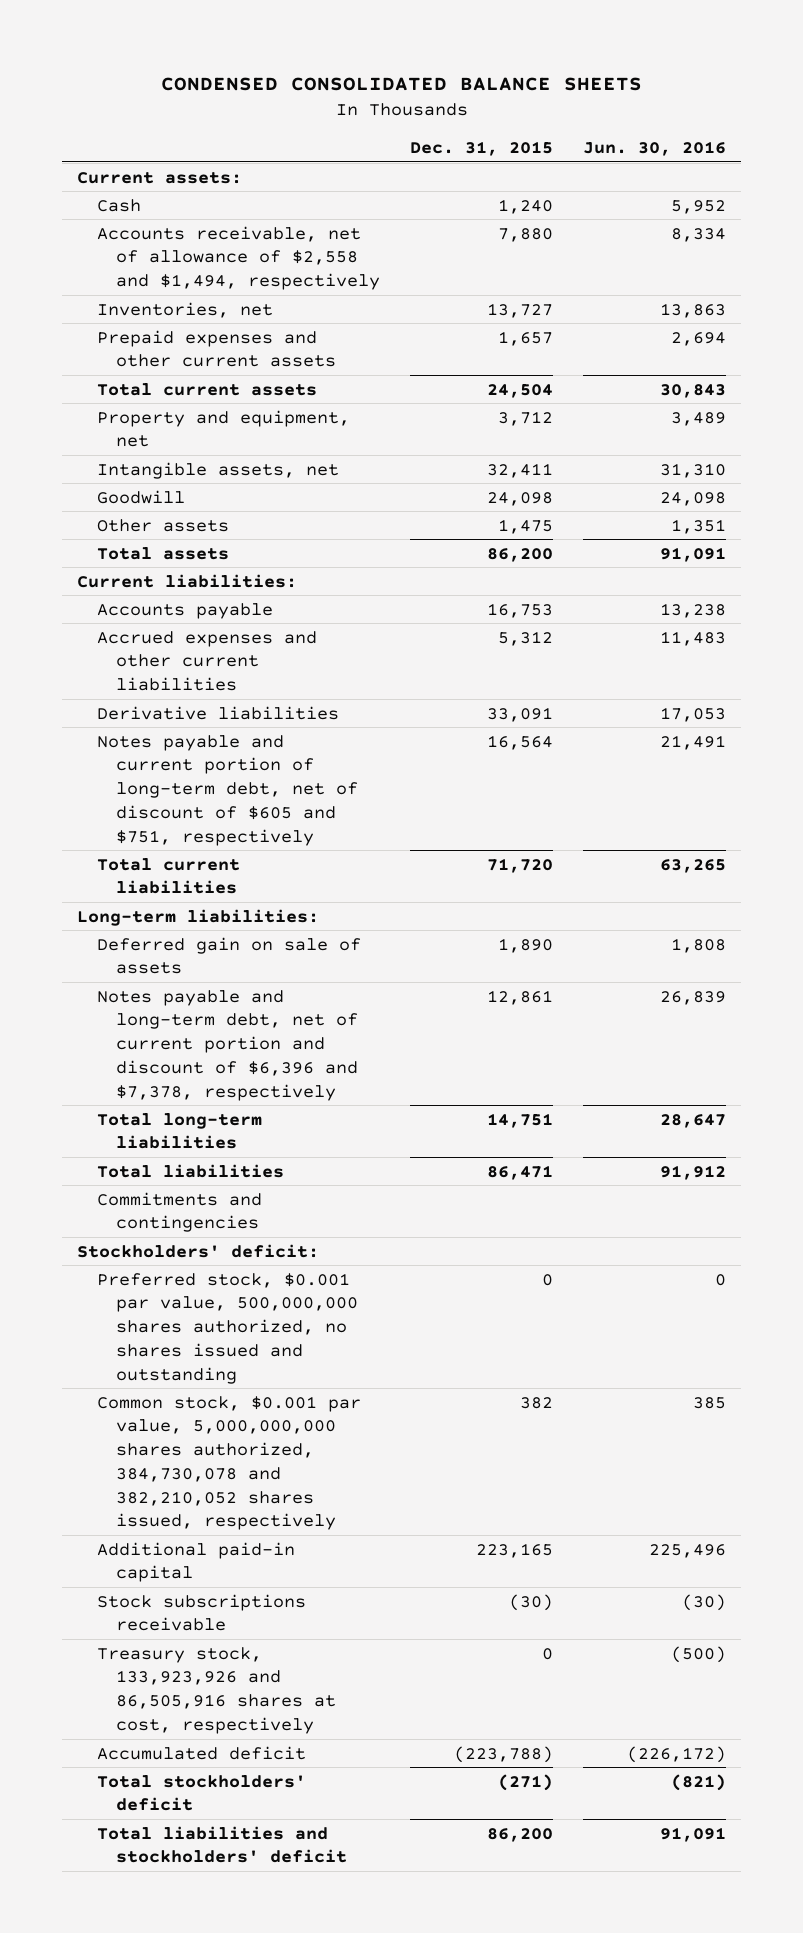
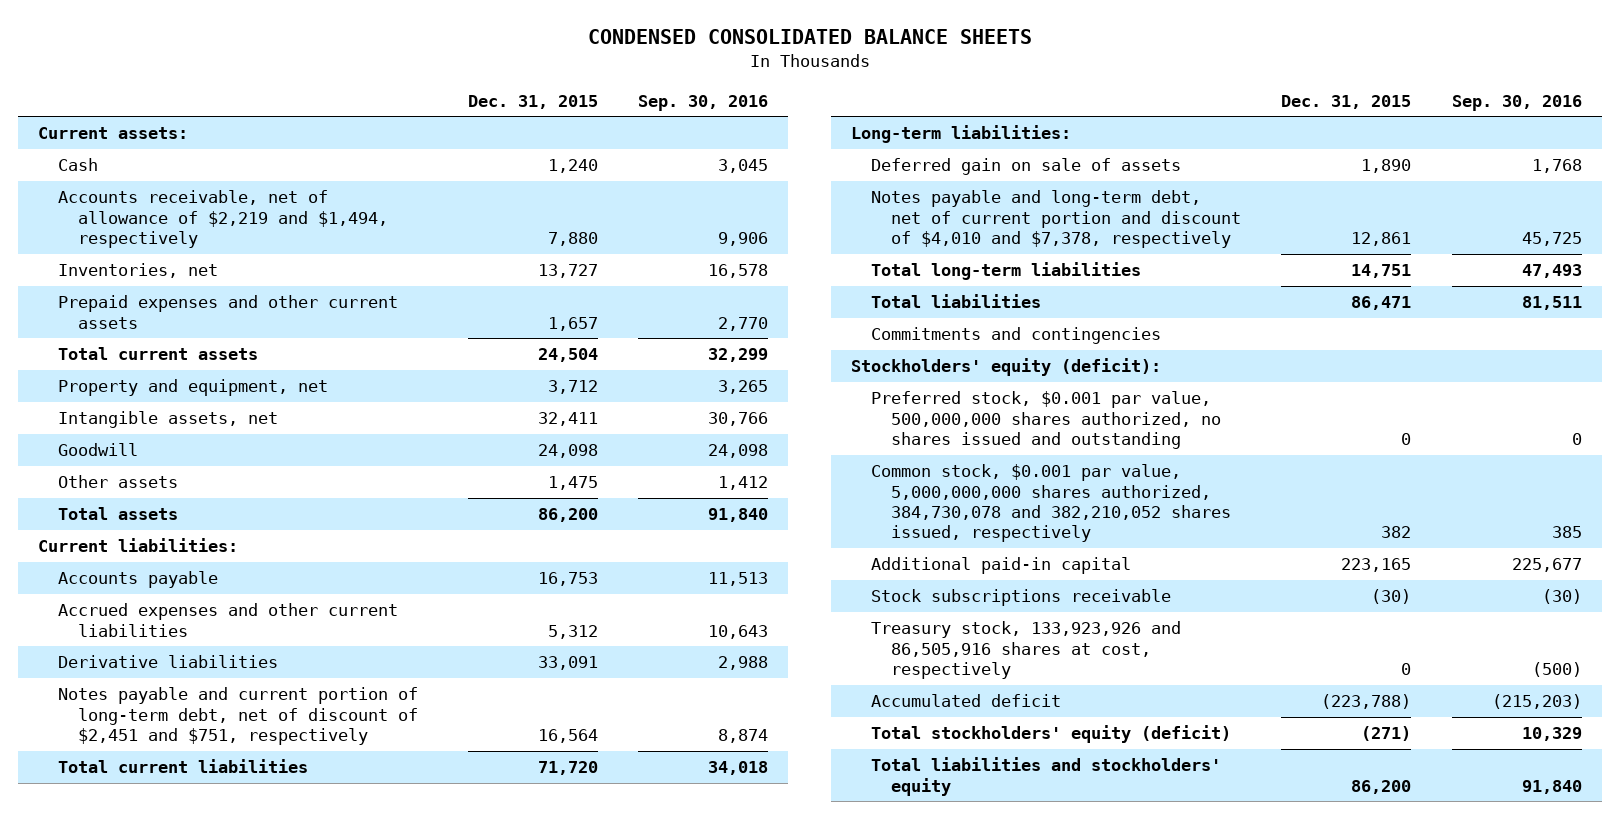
[583,141,727,157] Jun. 30, 2016 -> none
none -> [638,94,769,111] Sep. 30, 2016
[96,225,381,291] Accounts receivable, net of allowance of $2,558 and $1,494, respectively -> [57,190,388,249] Accounts receivable, net of allowance of $2,219 and $1,494, respectively
[96,734,359,846] Notes payable and current portion of long-term debt, net of discount of $605 and $751, respectively -> [57,687,418,746] Notes payable and current portion of long-term debt, net of discount of $2,451 and $751, respectively
[96,989,359,1101] Notes payable and long-term debt, net of current portion and discount of $6,396 and $7,378, respectively -> [871,190,1242,249] Notes payable and long-term debt, net of current portion and discount of $4,010 and $7,378, respectively
[76,1243,319,1258] Stockholders' deficit: -> [851,358,1162,377] Stockholders' equity (deficit):
[96,1774,306,1812] Total stockholders' deficit -> [871,725,1232,744] Total stockholders' equity (deficit)
[96,1825,348,1864] Total liabilities and stockholders' deficit -> [871,757,1222,796] Total liabilities and stockholders' equity

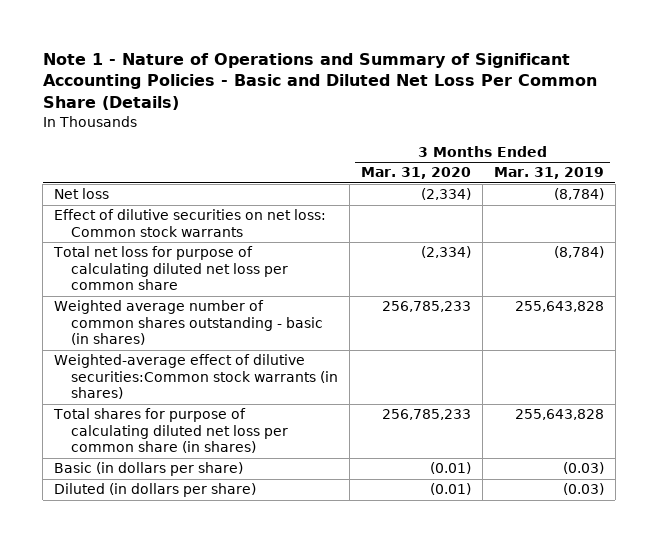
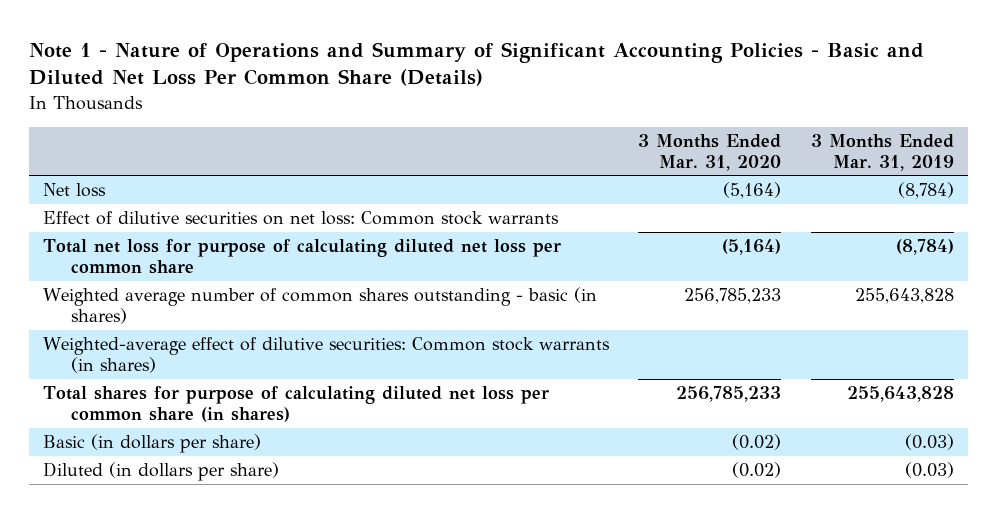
[421,188,472,201] (2,334) -> [723,181,782,199] (5,164)
[421,246,472,259] (2,334) -> [722,238,782,255] (5,164)
[54,354,339,400] Weighted-average effect of dilutive securities:Common stock warrants (in shares) -> [43,336,611,374] Weighted-average effect of dilutive securities: Common stock warrants (in shares)
[430,462,472,475] (0.01) -> [732,433,782,450] (0.02)
[430,483,472,496] (0.01) -> [732,461,782,478] (0.02)

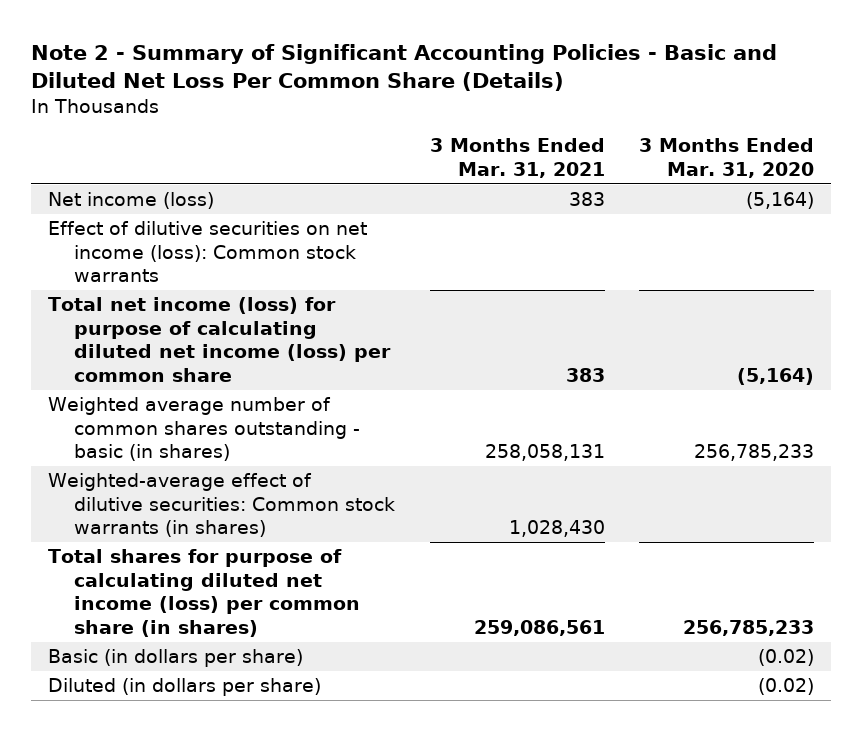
[28,41,924,87] Note 1 - Nature of Operations and Summary of Significant Accounting Policies - Basic and Diluted Net Loss Per Common Share (Details) -> [31,43,778,92] Note 2 - Summary of Significant Accounting Policies - Basic and Diluted Net Loss Per Common Share (Details)
[810,133,954,171] 3 Months Ended Mar. 31, 2019 -> none
none -> [429,138,605,178] 3 Months Ended Mar. 31, 2021
[43,182,107,197] Net loss -> [48,192,215,210] Net income (loss)
[43,210,560,225] Effect of dilutive securities on net loss: Common stock warrants -> [48,221,368,283] Effect of dilutive securities on net income (loss): Common stock warrants
[43,238,562,275] Total net loss for purpose of calculating diluted net loss per common share -> [48,297,392,382] Total net income (loss) for purpose of calculating diluted net income (loss) per common share
[43,385,550,423] Total shares for purpose of calculating diluted net loss per common share (in shares) -> [48,549,361,637] Total shares for purpose of calculating diluted net income (loss) per common share (in shares)

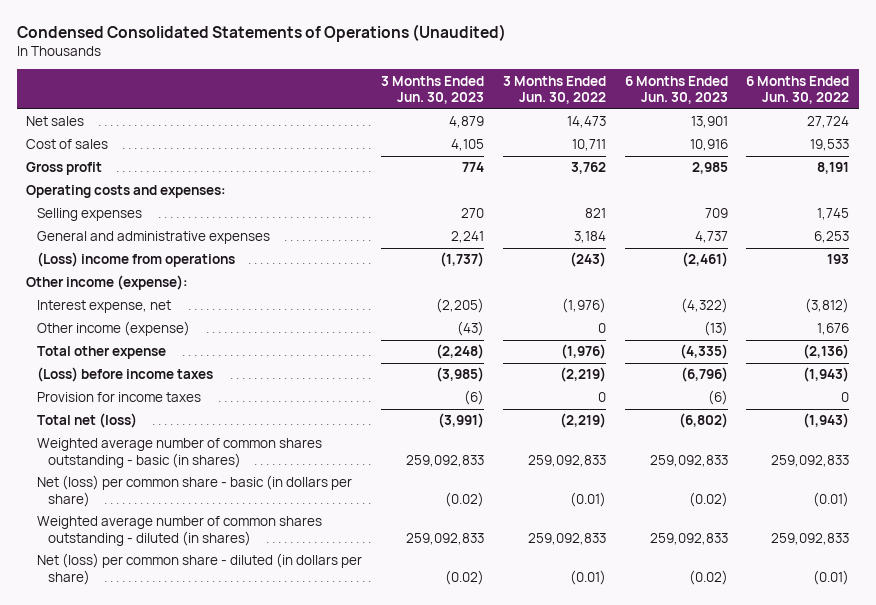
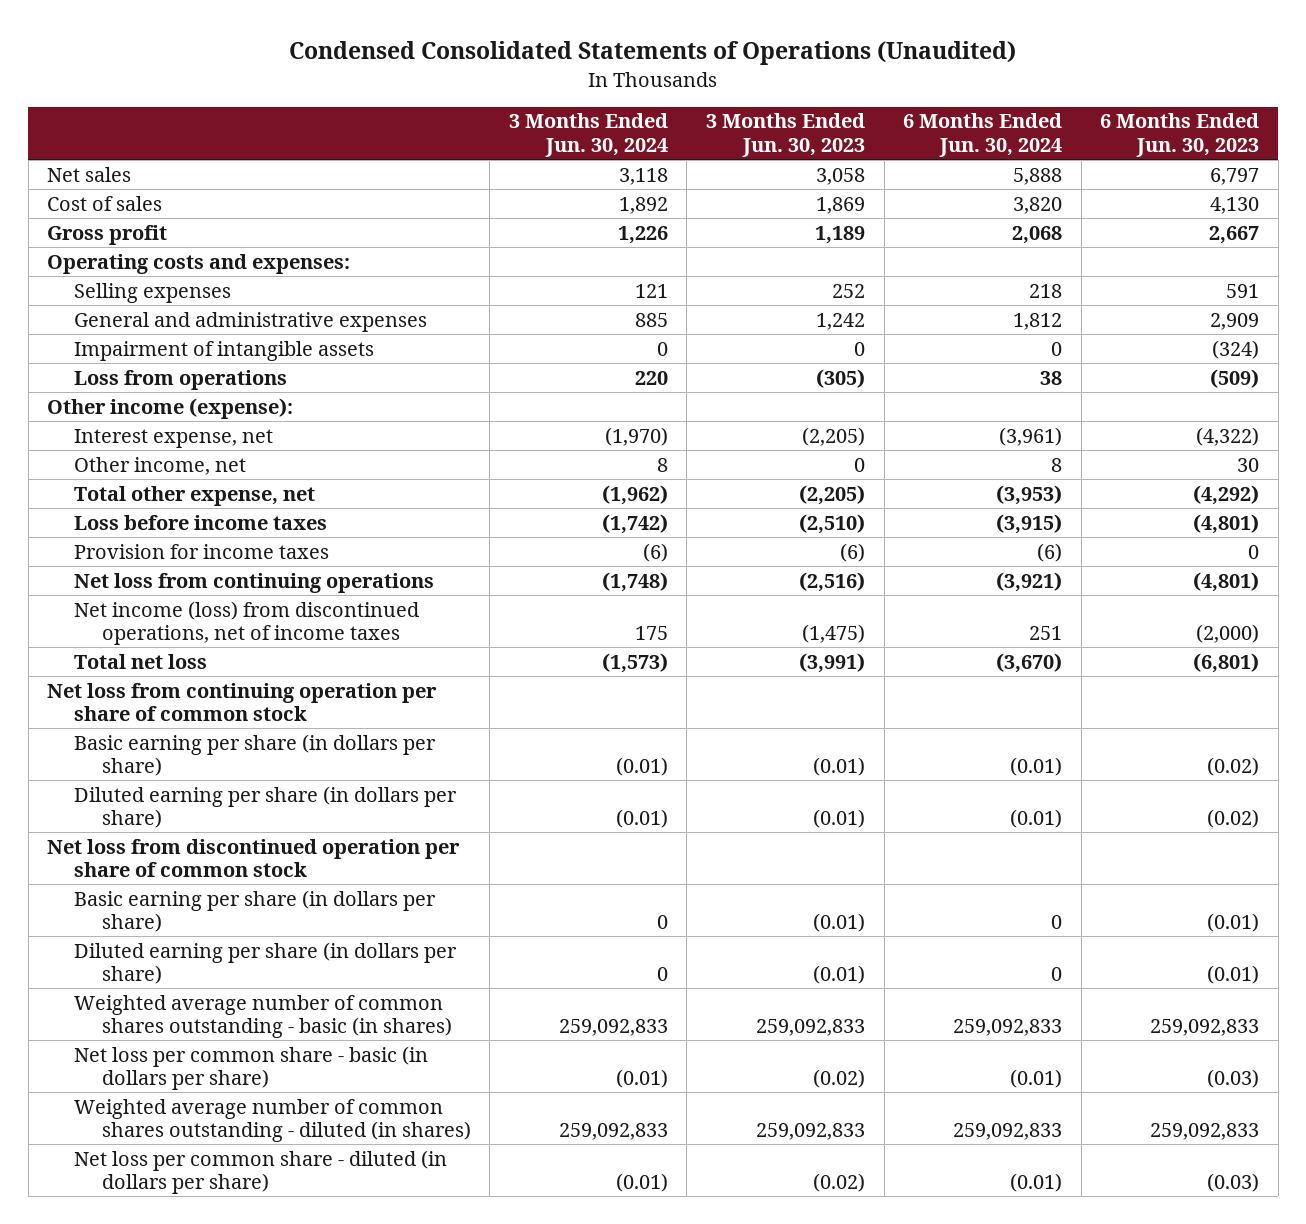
[502,75,606,105] 3 Months Ended Jun. 30, 2022 -> none
[746,75,850,105] 6 Months Ended Jun. 30, 2022 -> none
none -> [508,113,668,158] 3 Months Ended Jun. 30, 2024
none -> [903,113,1063,158] 6 Months Ended Jun. 30, 2024
[448,116,484,129] 4,879 -> [815,167,865,185] 3,058
[690,116,728,129] 13,901 -> [1210,167,1260,185] 6,797
[450,139,484,152] 4,105 -> [815,196,865,214] 1,869
[689,139,728,152] 10,916 -> [1210,196,1260,214] 4,130
[461,162,484,173] 774 -> [814,225,865,244] 1,189
[691,162,728,175] 2,985 -> [1209,225,1260,244] 2,667
[460,208,484,219] 270 -> [831,283,865,298] 252
[704,208,728,219] 709 -> [1226,283,1260,298] 591
[450,231,484,244] 2,241 -> [815,312,865,330] 1,242
[694,231,728,244] 4,737 -> [1210,312,1260,330] 2,909
none -> [74,340,375,361] Impairment of intangible assets
[37,252,236,268] (Loss) income from operations -> [74,369,288,390] Loss from operations
[439,252,484,268] (1,737) -> [815,368,865,388] (305)
[681,252,728,268] (2,461) -> [1210,368,1260,388] (509)
[37,321,191,337] Other income (expense) -> [74,456,247,475] Other income, net
[456,321,484,337] (43) -> [853,457,865,472] 0
[703,321,728,337] (13) -> [1237,457,1260,472] 30
[37,346,167,360] Total other expense -> [74,485,316,506] Total other expense, net
[435,344,484,360] (2,248) -> [798,484,865,505] (2,205)
[679,344,728,360] (4,335) -> [1193,484,1260,505] (4,292)
[37,367,214,383] (Loss) before income taxes -> [74,514,328,530] Loss before income taxes
[435,367,484,383] (3,985) -> [798,513,865,534] (2,510)
[680,367,728,383] (6,796) -> [1193,513,1260,534] (4,801)
[707,390,728,406] (6) -> [1248,544,1260,559] 0
none -> [74,572,435,593] Net loss from continuing operations
none -> [74,600,420,646] Net income (loss) from discontinued operations, net of income taxes
[37,413,138,429] Total net (loss) -> [74,653,208,669] Total net loss
[678,413,728,429] (6,802) -> [1193,652,1260,673] (6,801)
none -> [47,682,438,722] Net loss from continuing operation per share of common stock
none -> [74,733,437,777] Basic earning per share (in dollars per share)
none -> [74,785,458,829] Diluted earning per share (in dollars per share)
none -> [47,838,461,878] Net loss from discontinued operation per share of common stock
none -> [74,889,437,933] Basic earning per share (in dollars per share)
none -> [74,941,458,985] Diluted earning per share (in dollars per share)
[37,475,353,507] Net (loss) per common share - basic (in dollars per share) -> [74,1045,429,1091] Net loss per common share - basic (in dollars per share)
[688,491,728,507] (0.02) -> [1207,1069,1260,1089] (0.03)
[37,553,363,585] Net (loss) per common share - diluted (in dollars per share) -> [74,1149,448,1195] Net loss per common share - diluted (in dollars per share)
[688,569,728,585] (0.02) -> [1207,1173,1260,1193] (0.03)

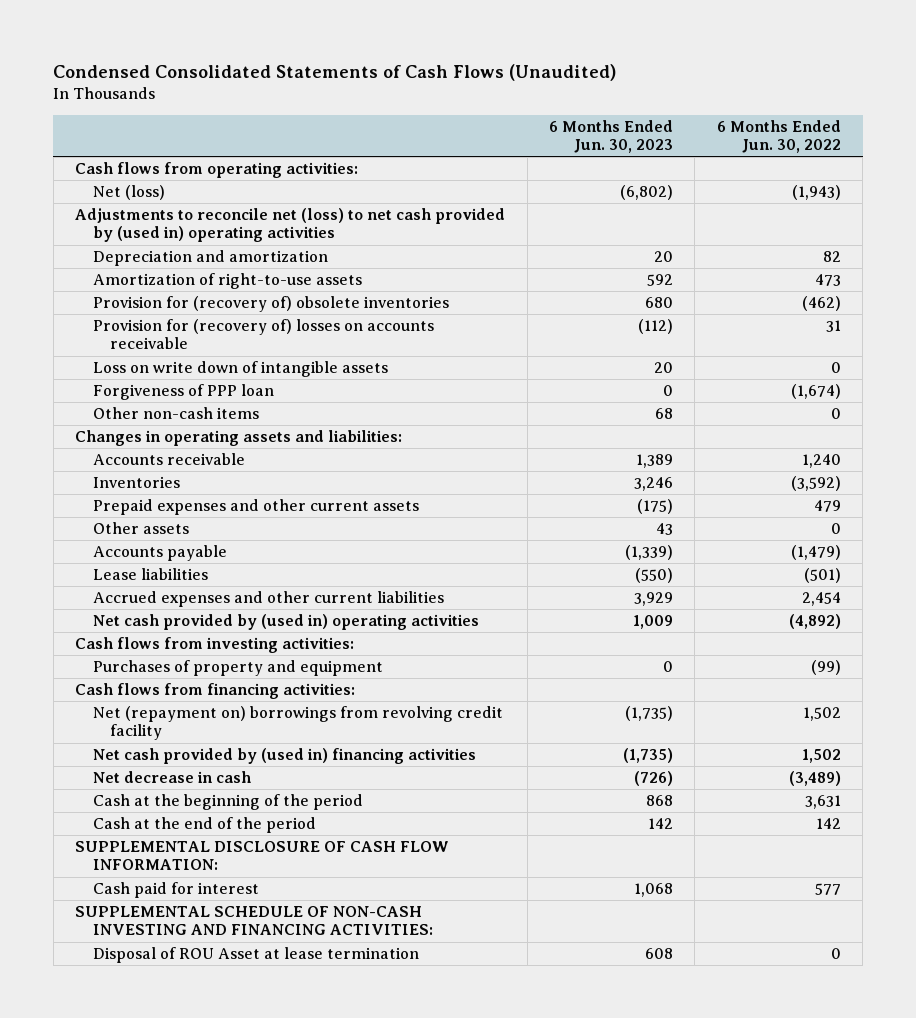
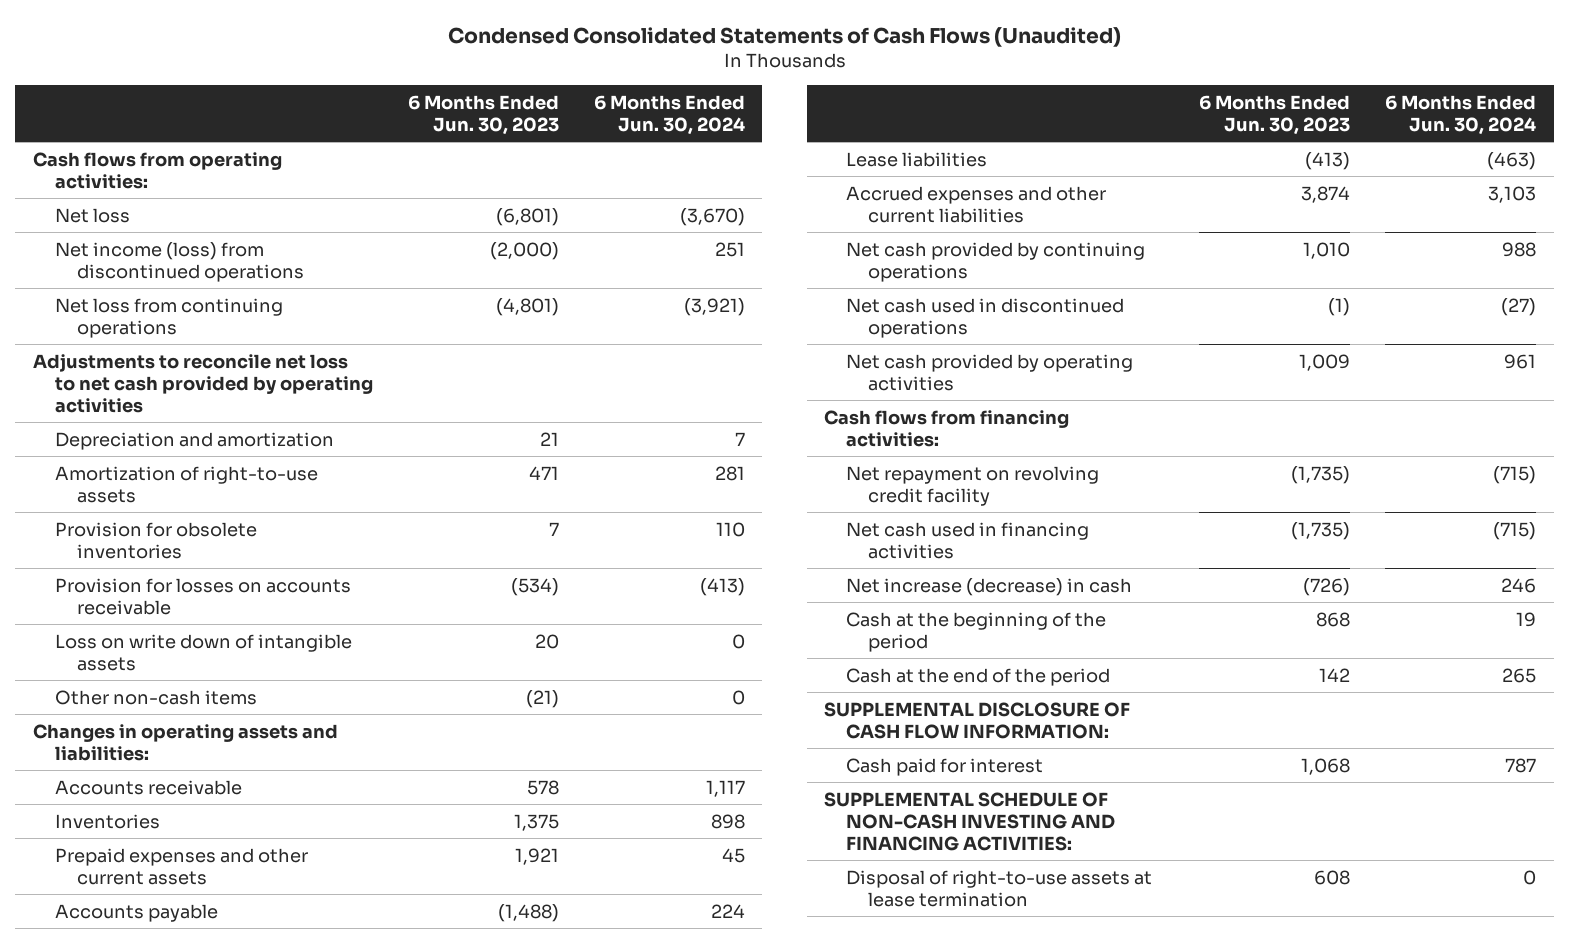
[716,119,841,154] 6 Months Ended Jun. 30, 2022 -> none
none -> [593,94,745,135] 6 Months Ended Jun. 30, 2024
[92,184,165,200] Net (loss) -> [54,207,130,223] Net loss
[619,184,673,200] (6,802) -> [495,207,559,226] (6,801)
none -> [54,241,304,282] Net income (loss) from discontinued operations
none -> [54,297,283,338] Net loss from continuing operations
[75,207,506,243] Adjustments to reconcile net (loss) to net cash provided by (used in) operating activities -> [32,353,373,413] Adjustments to reconcile net loss to net cash provided by operating activities
[653,250,673,262] 20 -> [539,431,559,446] 21
[646,273,673,286] 592 -> [528,465,559,480] 471
[92,295,449,312] Provision for (recovery of) obsolete inventories -> [54,521,257,559] Provision for obsolete inventories
[644,296,673,308] 680 -> [548,521,559,536] 7
[92,318,434,350] Provision for (recovery of) losses on accounts receivable -> [54,577,351,615] Provision for losses on accounts receivable
[637,318,673,334] (112) -> [510,577,559,596] (534)
[92,383,274,400] Forgiveness of PPP loan -> none
[654,407,673,419] 68 -> [525,689,559,708] (21)
[92,521,189,534] Other assets -> none
[75,636,355,653] Cash flows from investing activities: -> none
[92,659,383,676] Purchases of property and equipment -> none
[635,453,673,468] 1,389 -> [526,779,559,795] 578
[633,476,673,491] 3,246 -> [513,813,559,831] 1,375
[636,498,673,514] (175) -> [514,847,559,865] 1,921
[624,544,673,560] (1,339) -> [497,903,559,922] (1,488)
[634,567,673,583] (550) -> [1305,151,1351,170] (413)
[633,591,673,606] 3,929 -> [1301,185,1351,203] 3,874
none -> [846,241,1146,282] Net cash provided by continuing operations
none -> [846,297,1125,338] Net cash used in discontinued operations
[92,613,479,630] Net cash provided by (used in) operating activities -> [846,353,1134,391] Net cash provided by operating activities
[92,705,503,741] Net (repayment on) borrowings from revolving credit facility -> [846,465,1100,506] Net repayment on revolving credit facility
[92,747,476,764] Net cash provided by (used in) financing activities -> [846,521,1090,559] Net cash used in financing activities
[92,770,251,783] Net decrease in cash -> [846,577,1133,596] Net increase (decrease) in cash
[92,946,419,963] Disposal of ROU Asset at lease termination -> [846,869,1153,907] Disposal of right-to-use assets at lease termination

